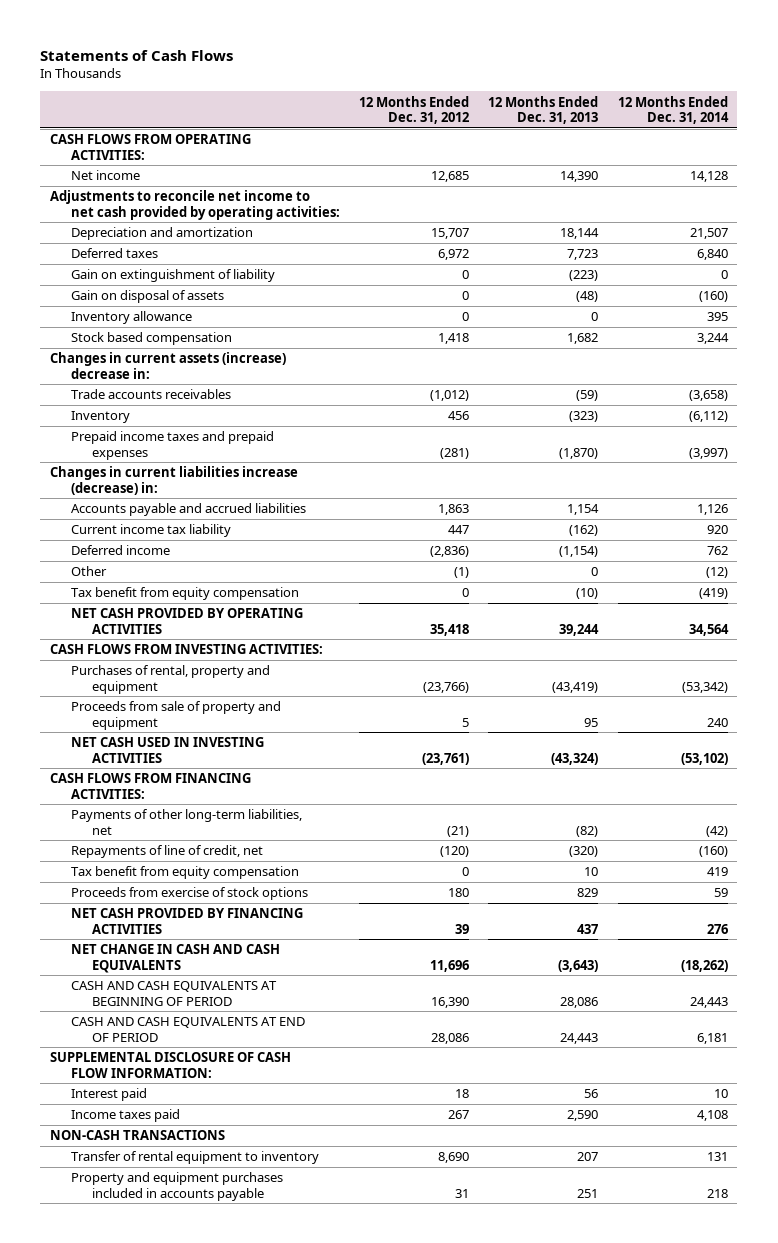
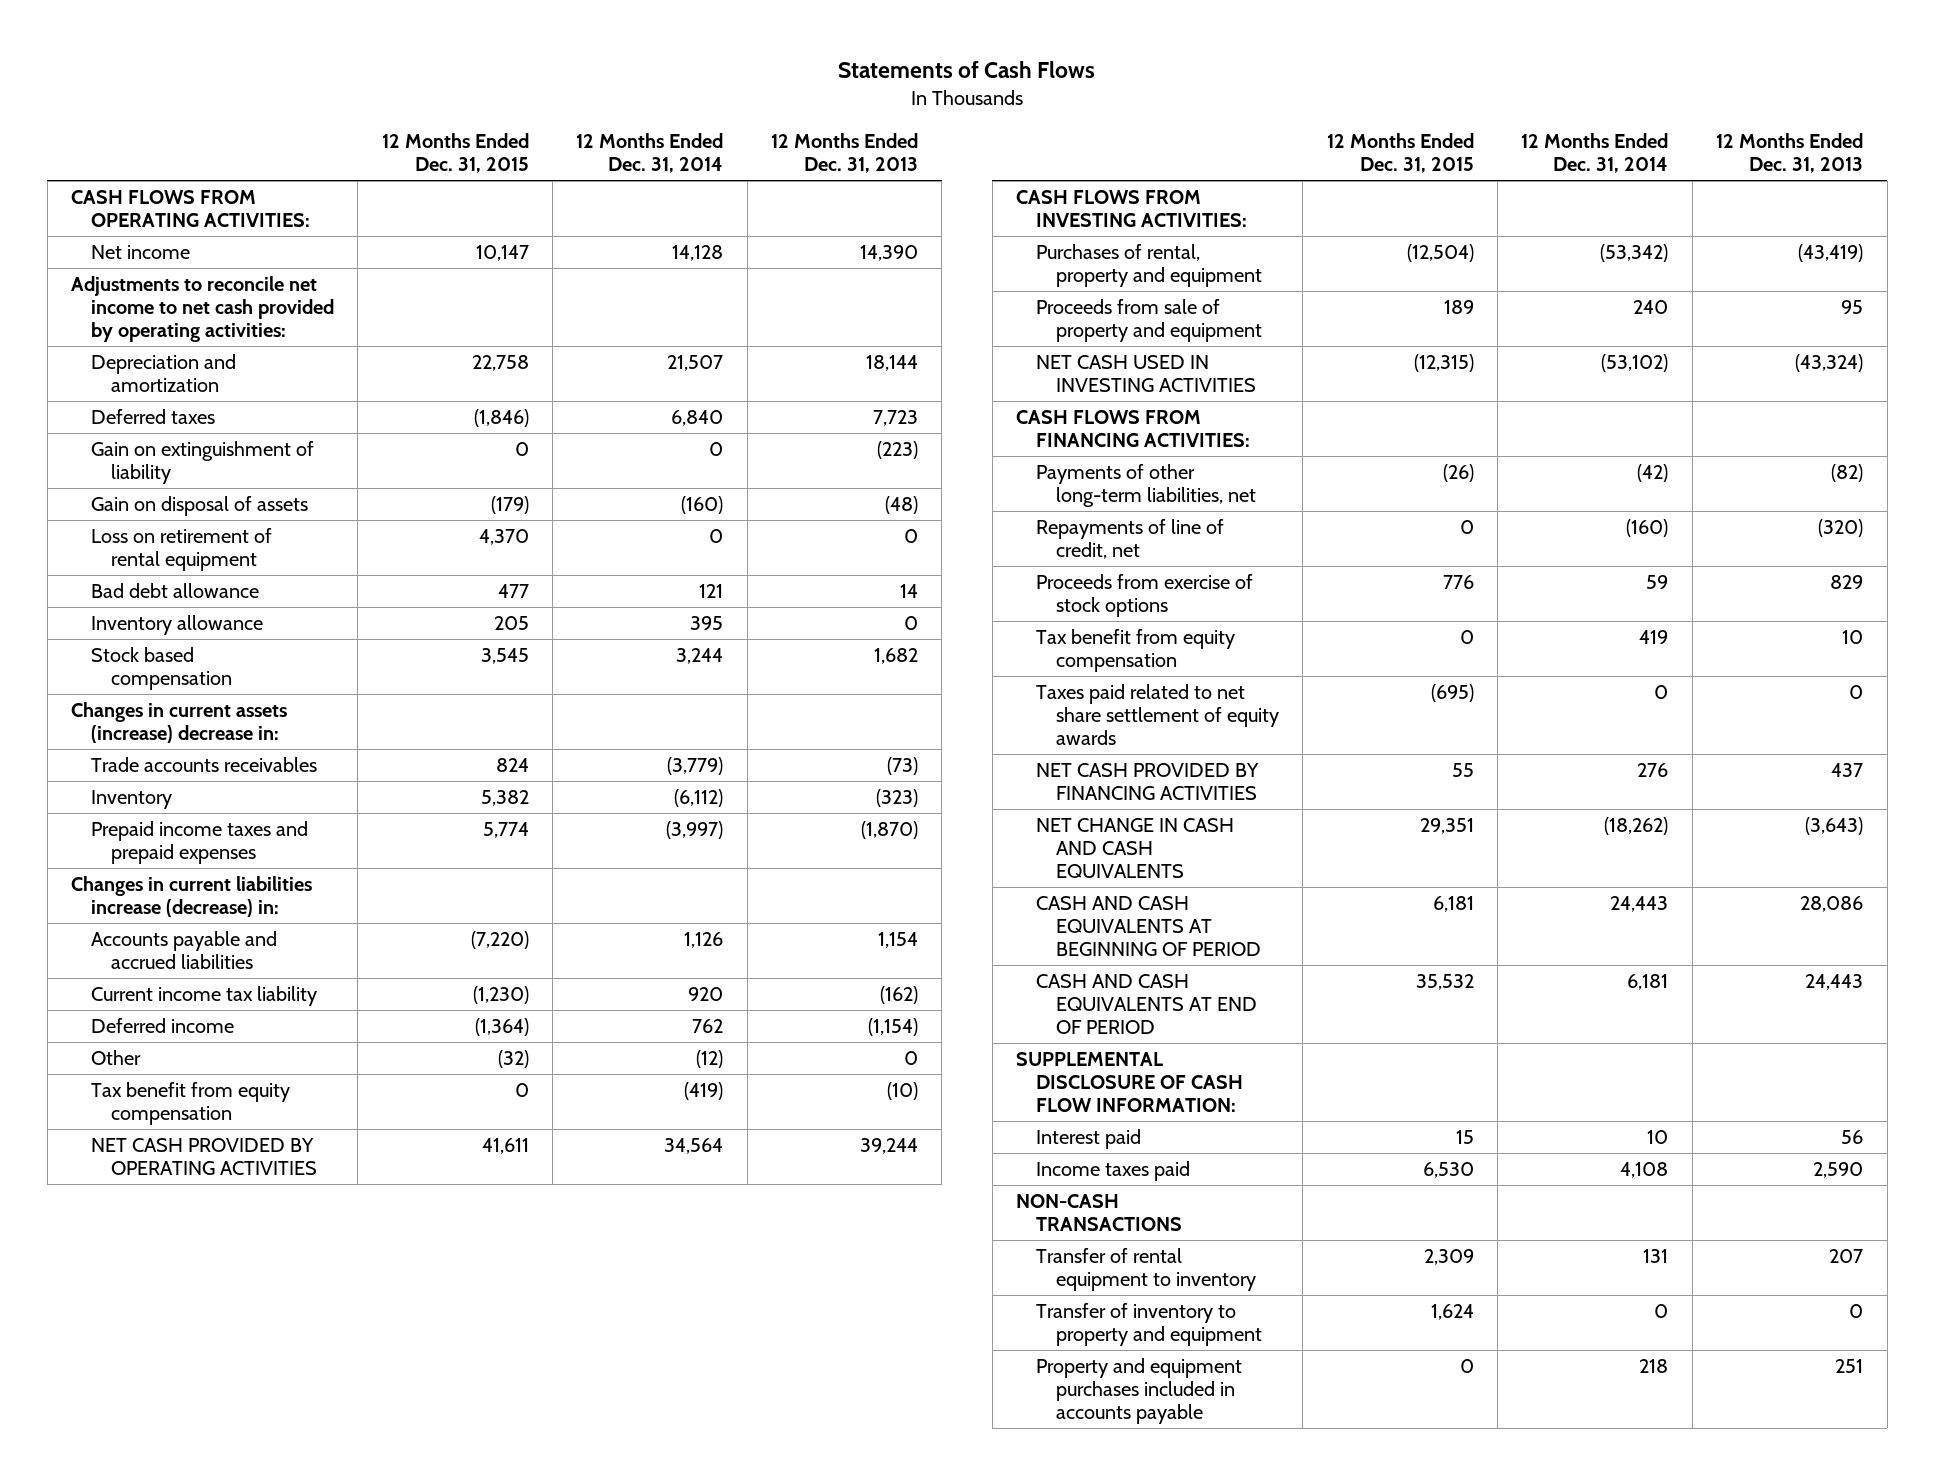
[359,95,470,125] 12 Months Ended Dec. 31, 2012 -> none
none -> [381,133,529,174] 12 Months Ended Dec. 31, 2015
none -> [90,528,272,572] Loss on retirement of rental equipment
none -> [90,583,259,599] Bad debt allowance
[576,390,599,402] (59) -> [887,757,919,776] (73)
[688,390,728,402] (3,658) -> [667,757,724,776] (3,779)
[70,866,299,880] Tax benefit from equity compensation -> [1035,629,1235,673] Tax benefit from equity compensation
none -> [1035,684,1279,746] Taxes paid related to net share settlement of equity awards
none -> [1035,1303,1262,1347] Transfer of inventory to property and equipment

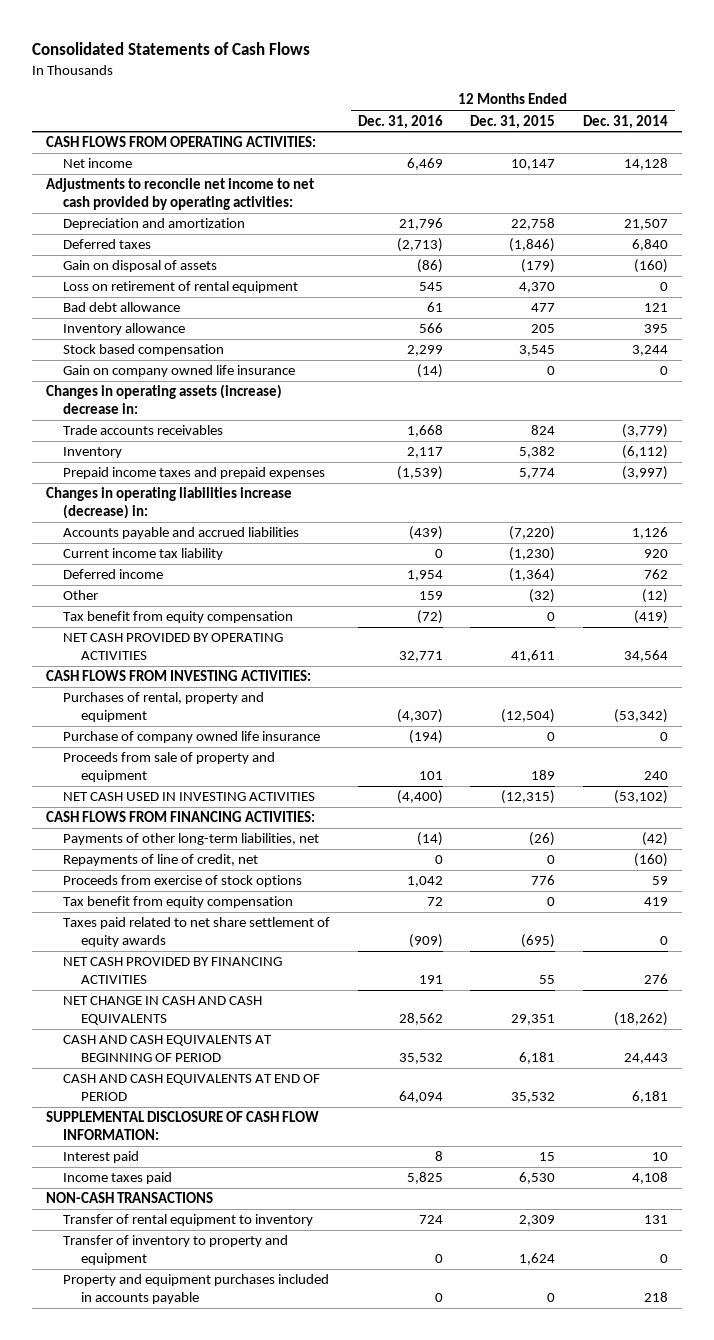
[838,61,1096,79] Statements of Cash Flows -> [32,41,311,55] Consolidated Statements of Cash Flows
[771,133,919,174] 12 Months Ended Dec. 31, 2013 -> none
none -> [357,114,443,129] Dec. 31, 2016
[90,441,314,485] Gain on extinguishment of liability -> none
none -> [63,365,296,378] Gain on company owned life insurance
[70,702,287,744] Changes in current assets (increase) decrease in: -> [46,384,283,414] Changes in operating assets (increase) decrease in:
[70,876,312,918] Changes in current liabilities increase (decrease) in: -> [46,487,293,519] Changes in operating liabilities increase (decrease) in:
none -> [63,731,321,744] Purchase of company owned life insurance

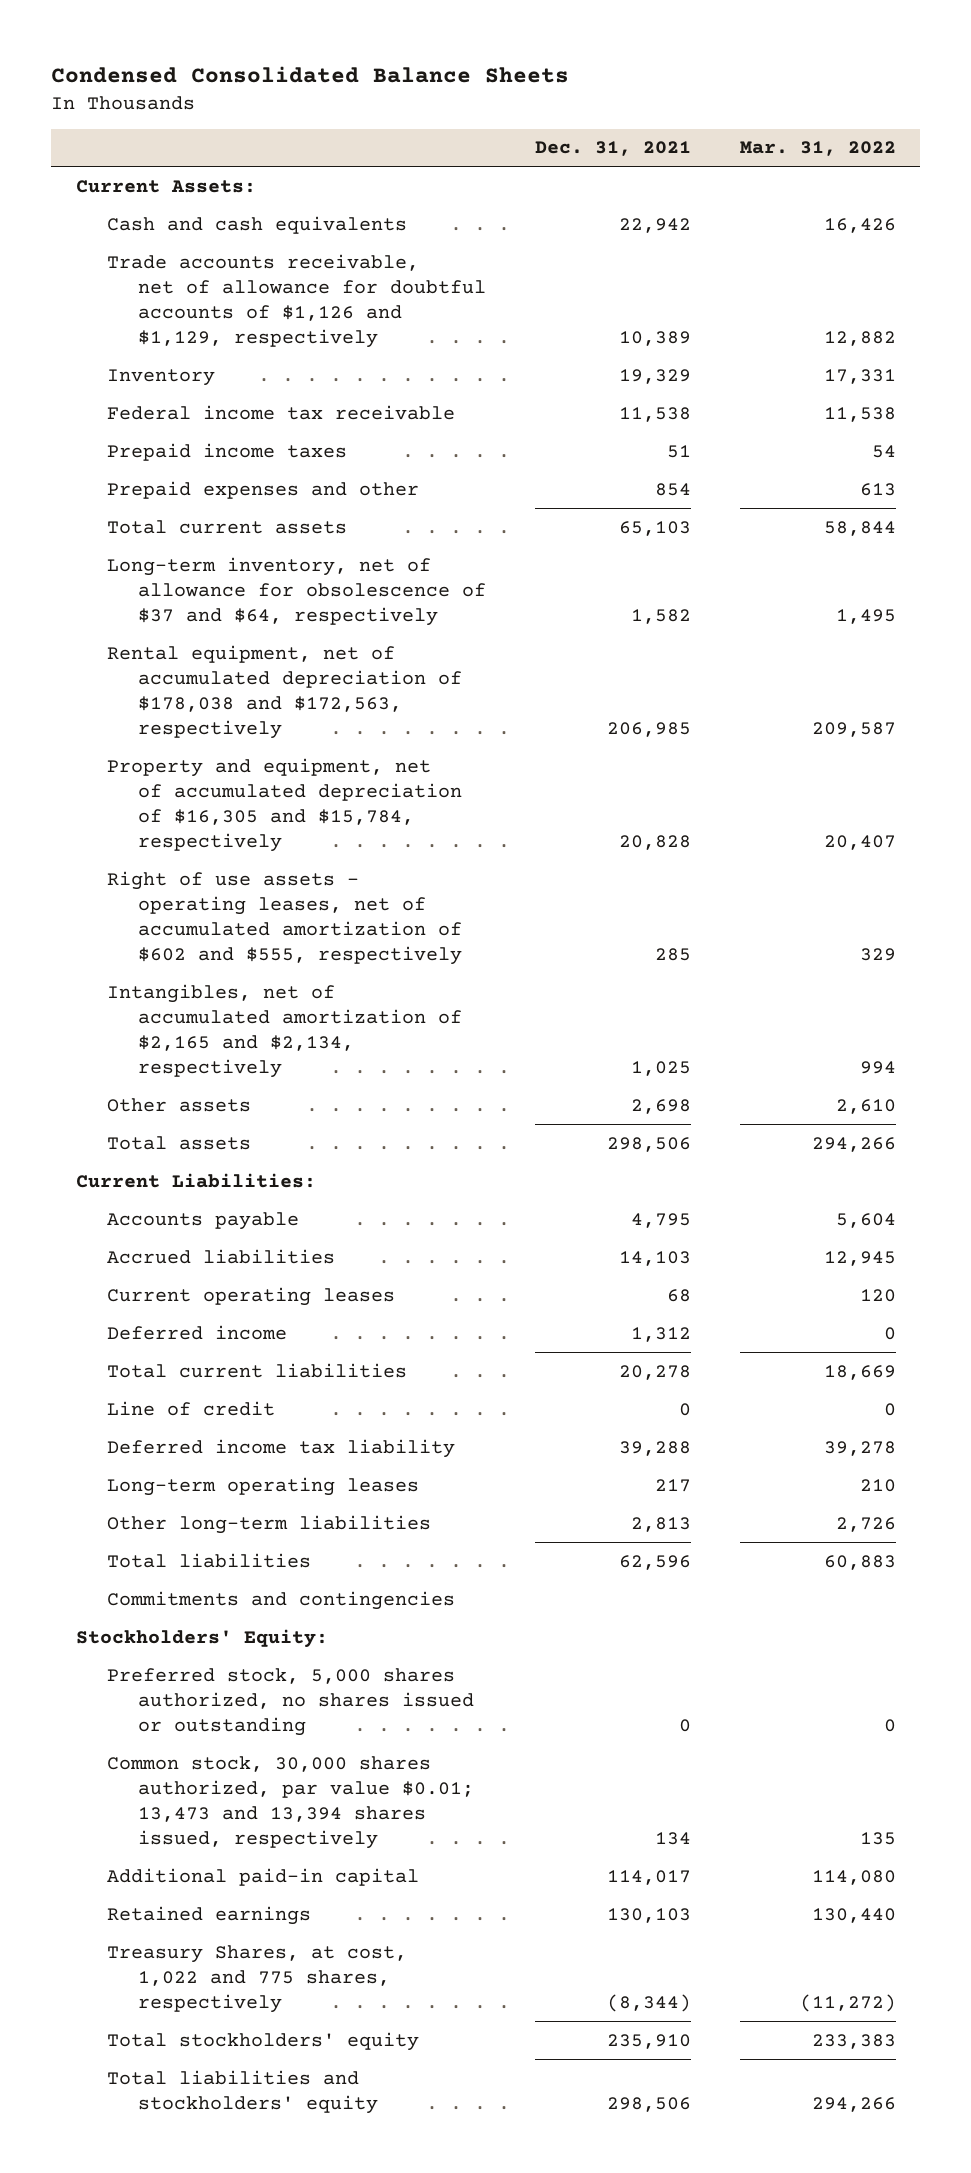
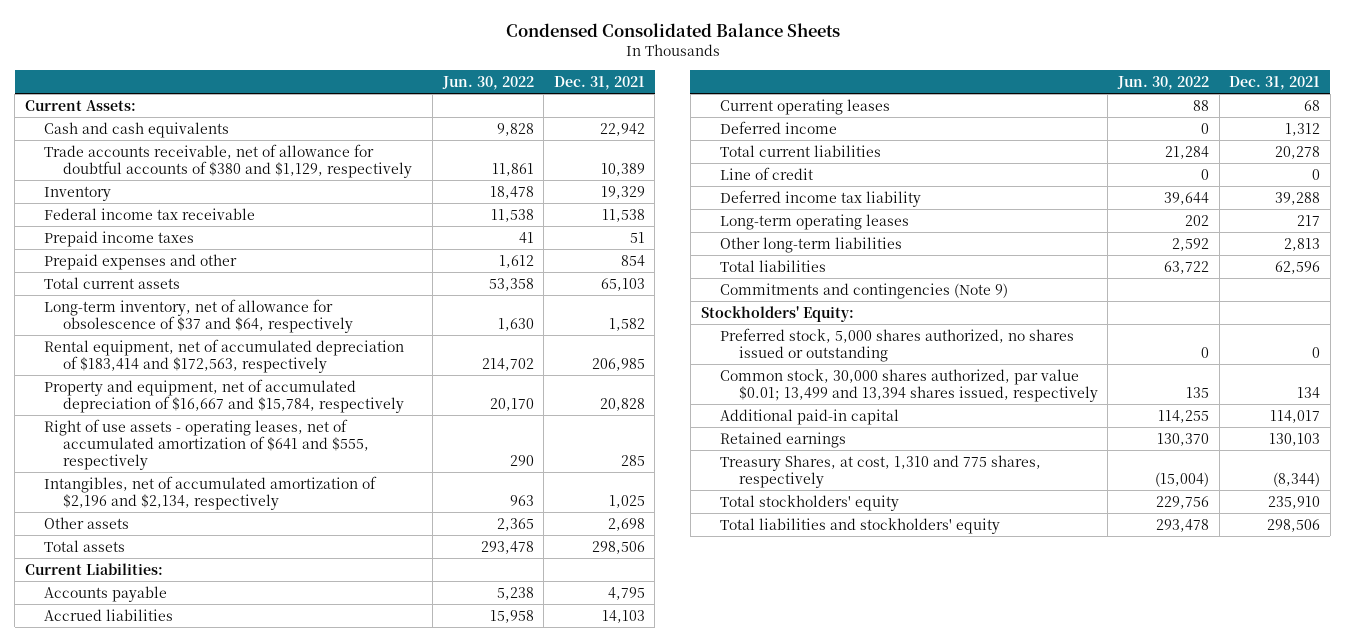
[739,141,896,157] Mar. 31, 2022 -> none
none -> [441,76,534,91] Jun. 30, 2022
[106,253,486,348] Trade accounts receivable, net of allowance for doubtful accounts of $1,126 and $1,129, respectively -> [44,143,413,178] Trade accounts receivable, net of allowance for doubtful accounts of $380 and $1,129, respectively
[106,644,462,739] Rental equipment, net of accumulated depreciation of $178,038 and $172,563, respectively -> [44,338,405,373] Rental equipment, net of accumulated depreciation of $183,414 and $172,563, respectively
[106,757,462,852] Property and equipment, net of accumulated depreciation of $16,305 and $15,784, respectively -> [44,378,405,413] Property and equipment, net of accumulated depreciation of $16,667 and $15,784, respectively
[106,870,462,965] Right of use assets - operating leases, net of accumulated amortization of $602 and $555, respectively -> [44,418,370,470] Right of use assets - operating leases, net of accumulated amortization of $641 and $555, respectively
[106,983,462,1078] Intangibles, net of accumulated amortization of $2,165 and $2,134, respectively -> [44,475,378,510] Intangibles, net of accumulated amortization of $2,196 and $2,134, respectively
[106,1590,455,1610] Commitments and contingencies -> [719,282,1008,299] Commitments and contingencies (Note 9)
[106,1755,474,1849] Common stock, 30,000 shares authorized, par value $0.01; 13,473 and 13,394 shares issued, respectively -> [719,368,1098,402] Common stock, 30,000 shares authorized, par value $0.01; 13,499 and 13,394 shares issued, respectively
[106,1944,407,2013] Treasury Shares, at cost, 1,022 and 775 shares, respectively -> [719,454,1041,488] Treasury Shares, at cost, 1,310 and 775 shares, respectively

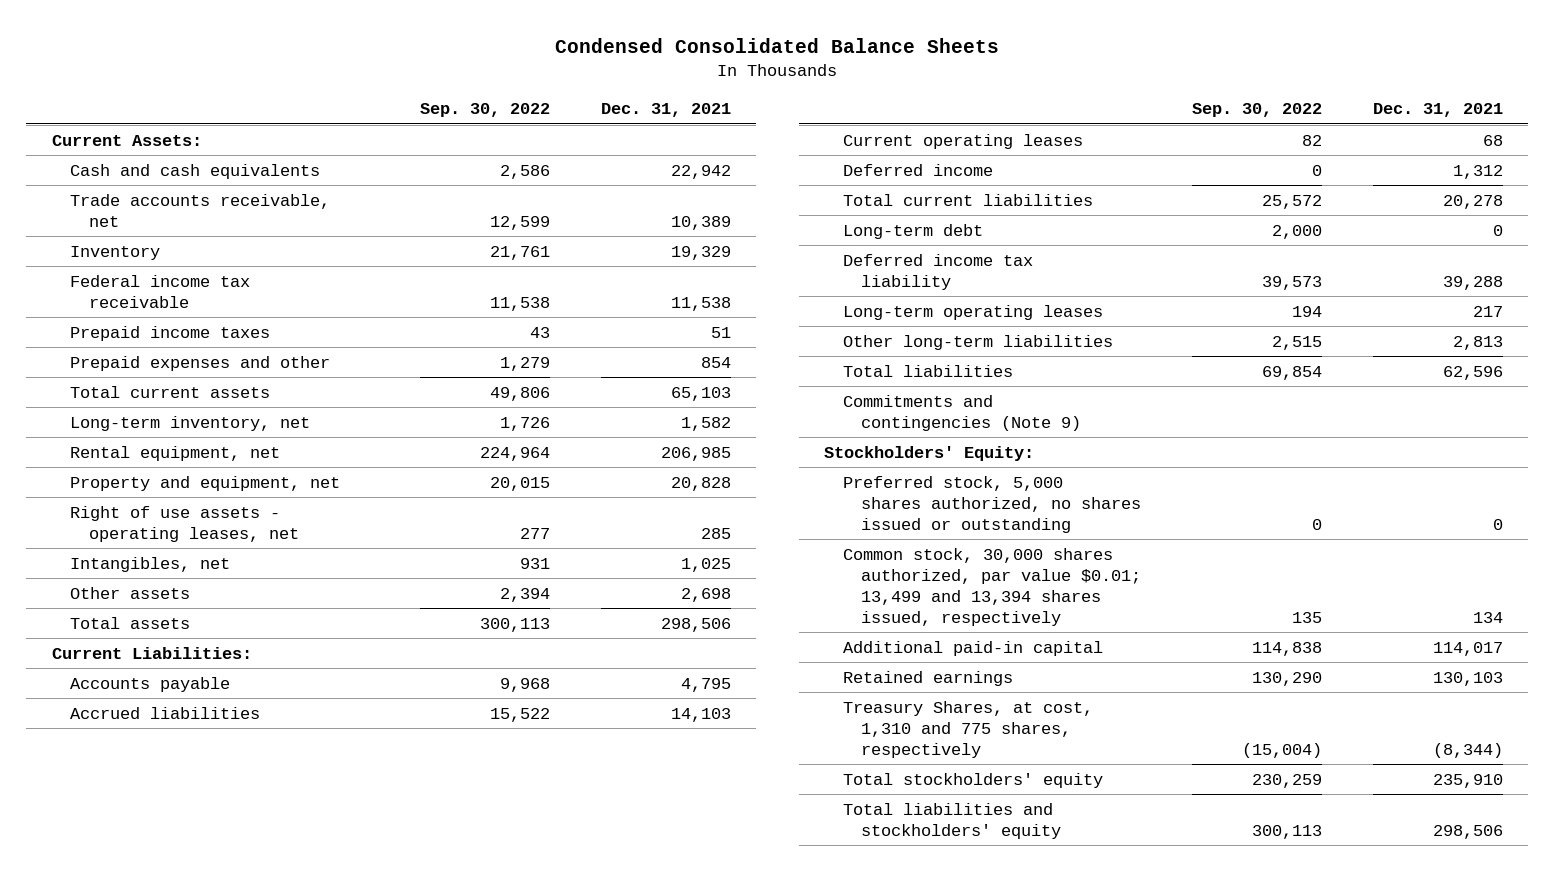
[441,76,534,91] Jun. 30, 2022 -> none
none -> [419,103,550,118] Sep. 30, 2022
[44,143,413,178] Trade accounts receivable, net of allowance for doubtful accounts of $380 and $1,129, respectively -> [70,193,331,227] Trade accounts receivable, net
[44,298,354,333] Long-term inventory, net of allowance for obsolescence of $37 and $64, respectively -> [70,415,311,431] Long-term inventory, net
[44,338,405,373] Rental equipment, net of accumulated depreciation of $183,414 and $172,563, respectively -> [70,445,281,461] Rental equipment, net
[44,378,405,413] Property and equipment, net of accumulated depreciation of $16,667 and $15,784, respectively -> [70,475,341,491] Property and equipment, net
[44,418,370,470] Right of use assets - operating leases, net of accumulated amortization of $641 and $555, respectively -> [70,505,300,542] Right of use assets - operating leases, net
[44,475,378,510] Intangibles, net of accumulated amortization of $2,196 and $2,134, respectively -> [70,556,231,572] Intangibles, net
[719,166,813,180] Line of credit -> [842,223,983,239] Long-term debt

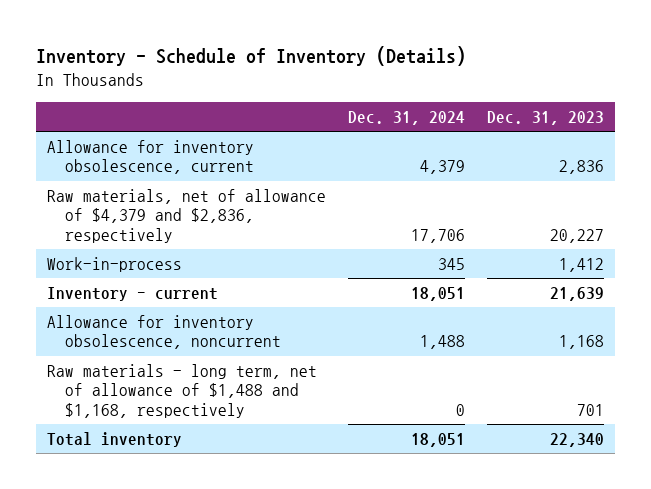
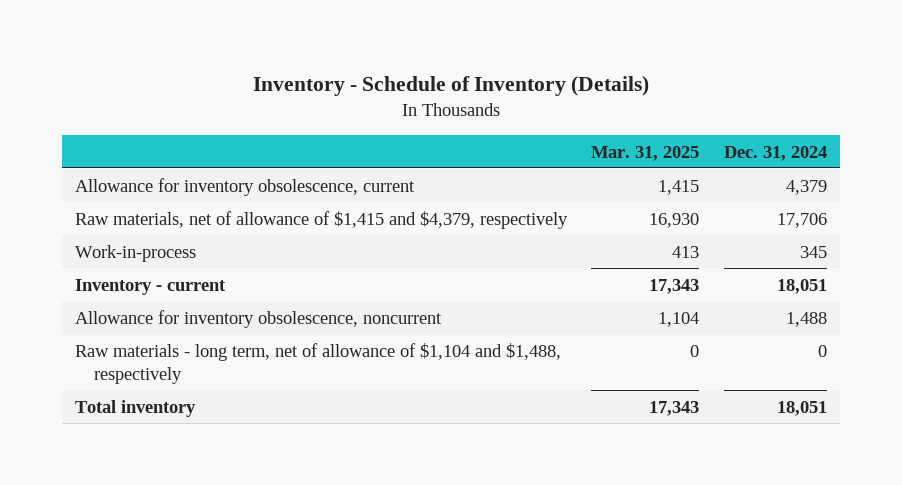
[487,111,605,126] Dec. 31, 2023 -> none
none -> [591,145,700,161] Mar. 31, 2025
[47,188,327,244] Raw materials, net of allowance of $4,379 and $2,836, respectively -> [74,210,568,229] Raw materials, net of allowance of $1,415 and $4,379, respectively
[47,363,318,419] Raw materials - long term, net of allowance of $1,488 and $1,168, respectively -> [74,342,561,385] Raw materials - long term, net of allowance of $1,104 and $1,488, respectively

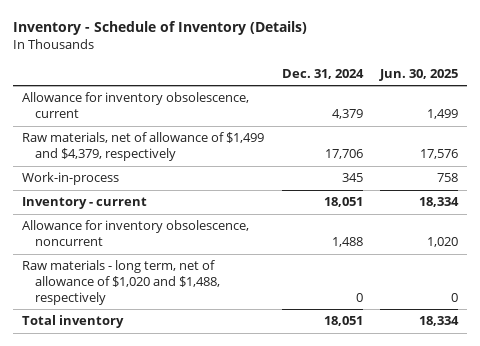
[591,145,700,161] Mar. 31, 2025 -> none
none -> [379,68,459,81] Jun. 30, 2025
[74,210,568,229] Raw materials, net of allowance of $1,415 and $4,379, respectively -> [22,132,265,162] Raw materials, net of allowance of $1,499 and $4,379, respectively
[74,342,561,385] Raw materials - long term, net of allowance of $1,104 and $1,488, respectively -> [22,260,221,305] Raw materials - long term, net of allowance of $1,020 and $1,488, respectively

